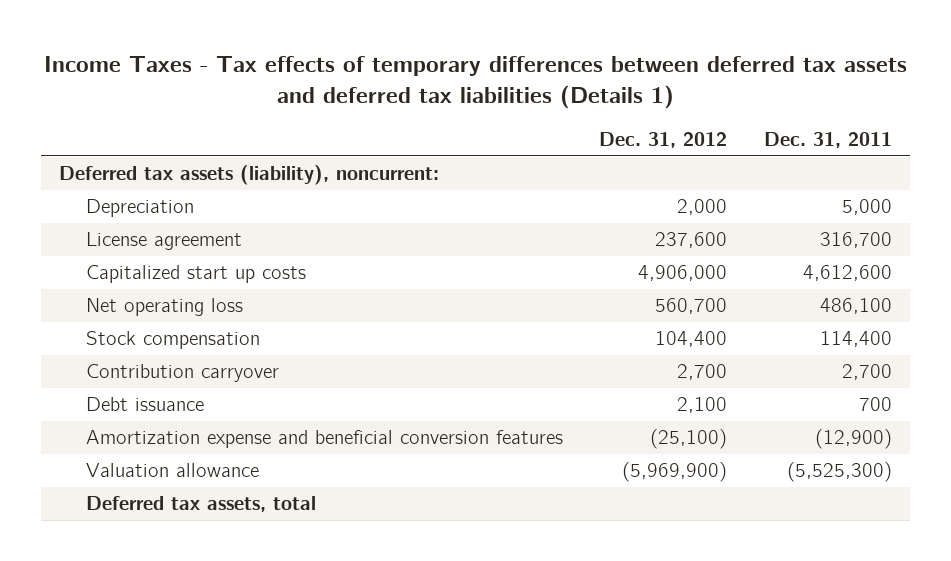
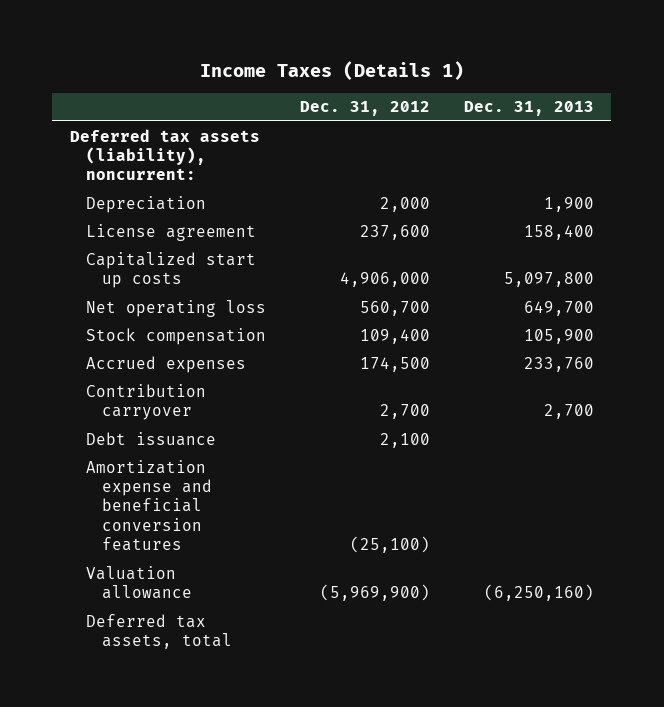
[43,55,907,109] Income Taxes - Tax effects of temporary differences between deferred tax assets and deferred tax liabilities (Details 1) -> [199,60,464,80] Income Taxes (Details 1)
[763,132,892,149] Dec. 31, 2011 -> none
none -> [464,101,595,117] Dec. 31, 2013
[655,331,728,348] 104,400 -> [359,328,430,344] 109,400
none -> [85,355,246,373] Accrued expenses

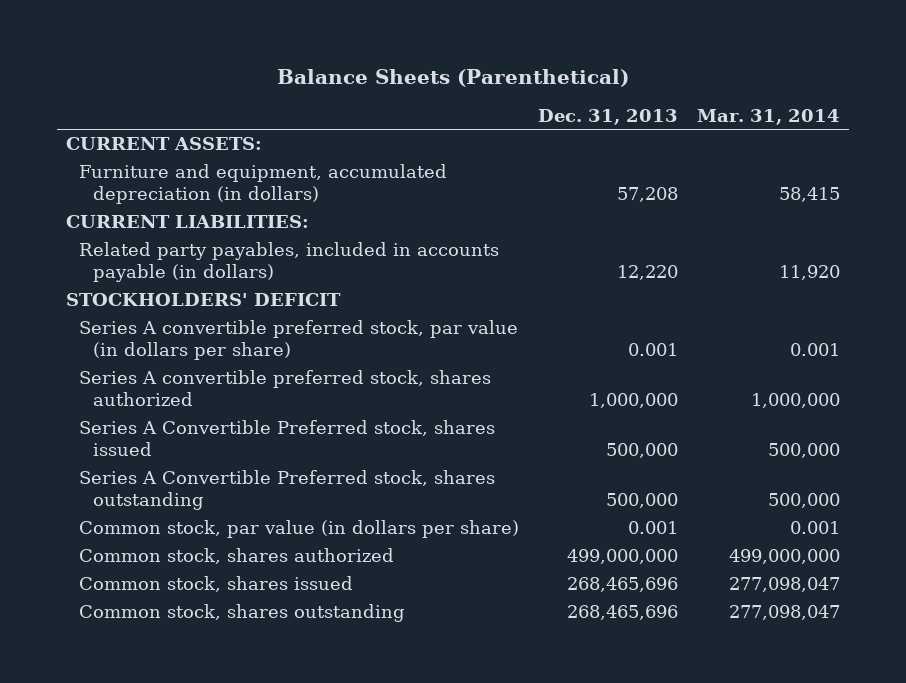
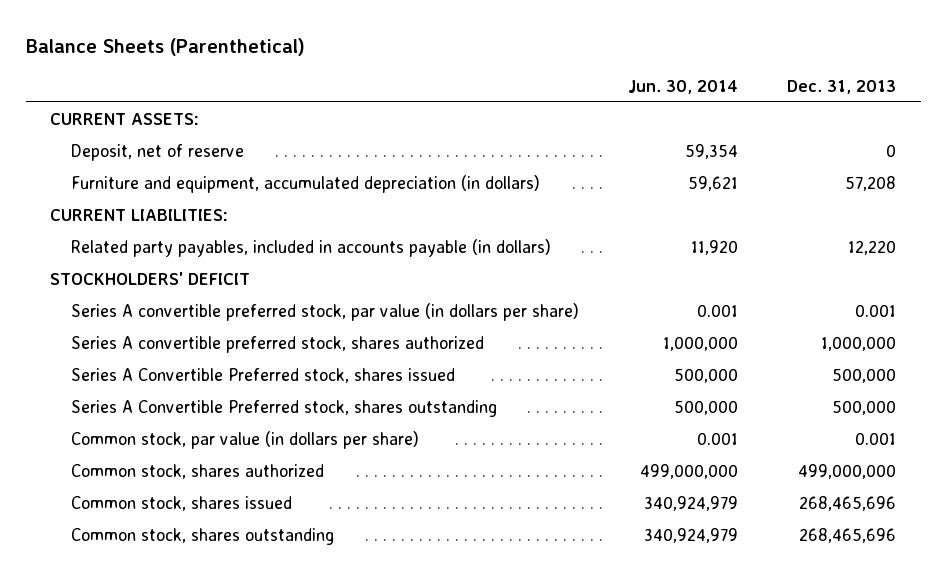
[696,108,840,125] Mar. 31, 2014 -> none
none -> [628,79,739,94] Jun. 30, 2014
none -> [70,143,244,161] Deposit, net of reserve

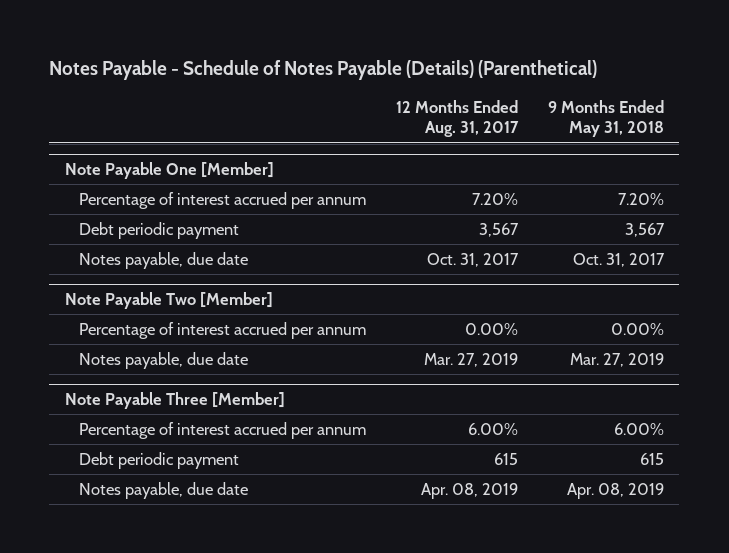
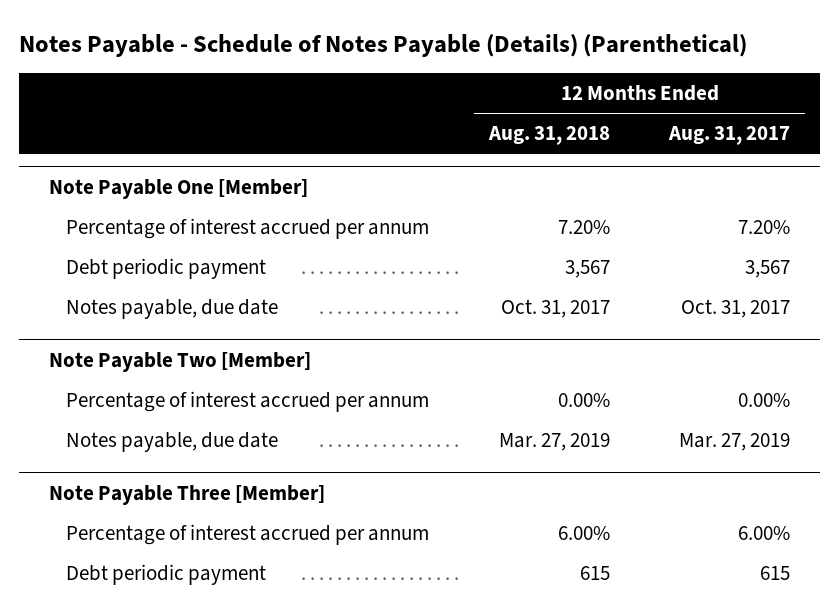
[548,99,665,138] 9 Months Ended May 31, 2018 -> none
none -> [487,126,610,146] Aug. 31, 2018
[78,481,248,499] Notes payable, due date -> none

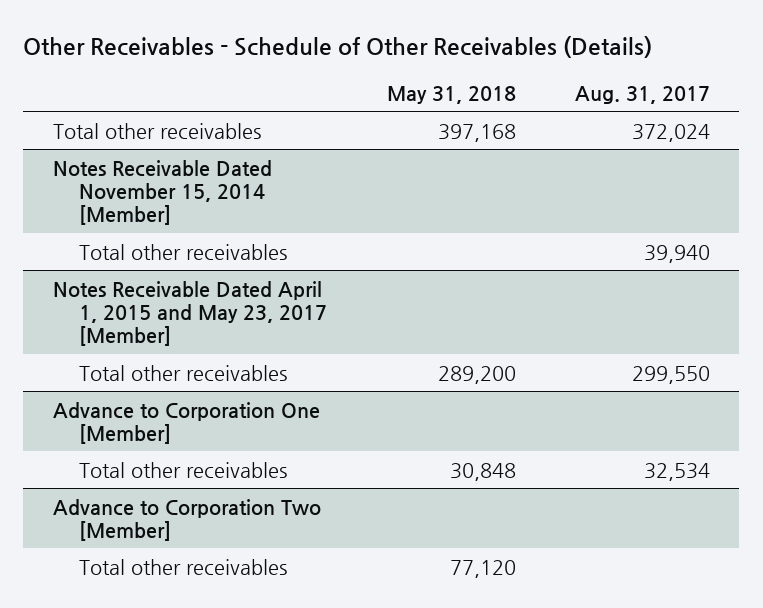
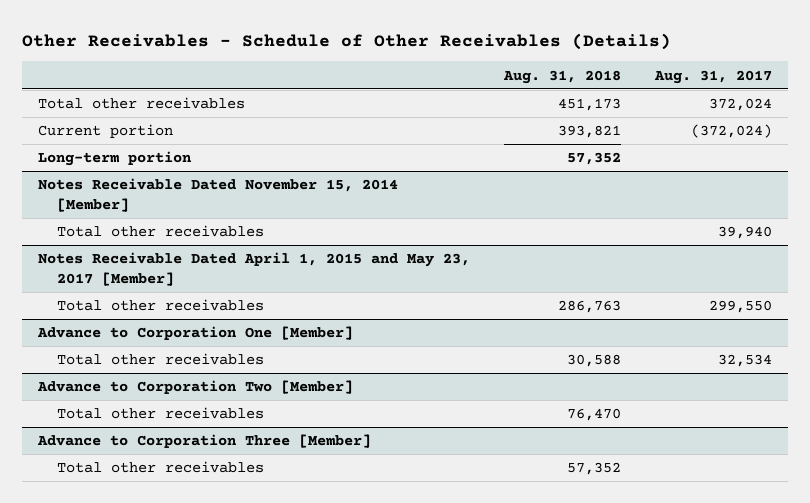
[386,85,516,104] May 31, 2018 -> none
none -> [503,69,622,84] Aug. 31, 2018
none -> [38,124,174,139] Current portion
none -> [38,151,193,167] Long-term portion
none -> [37,434,372,449] Advance to Corporation Three [Member]
none -> [56,461,264,474] Total other receivables

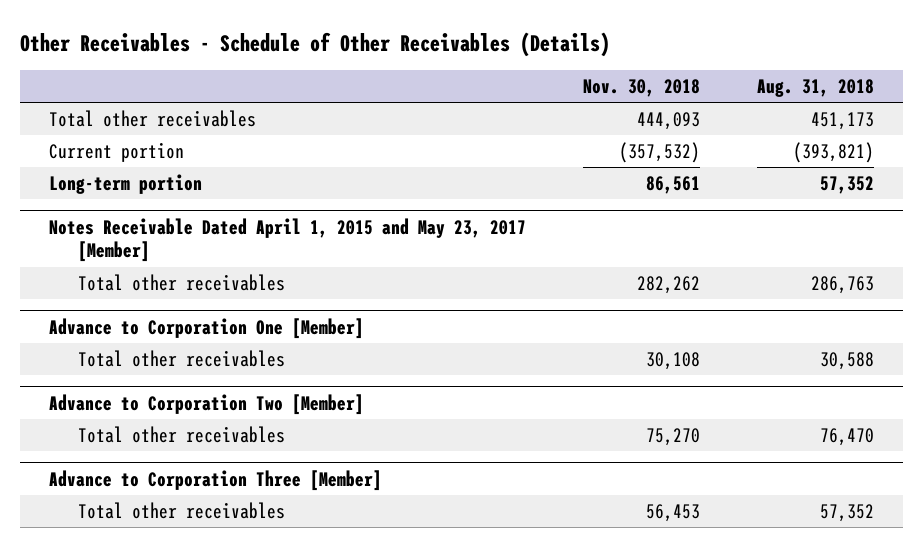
[653,69,772,84] Aug. 31, 2017 -> none
none -> [582,79,700,98] Nov. 30, 2018
[558,125,622,139] 393,821 -> [793,141,875,163] (393,821)
[38,178,399,213] Notes Receivable Dated November 15, 2014 [Member] -> none
[56,225,264,238] Total other receivables -> none

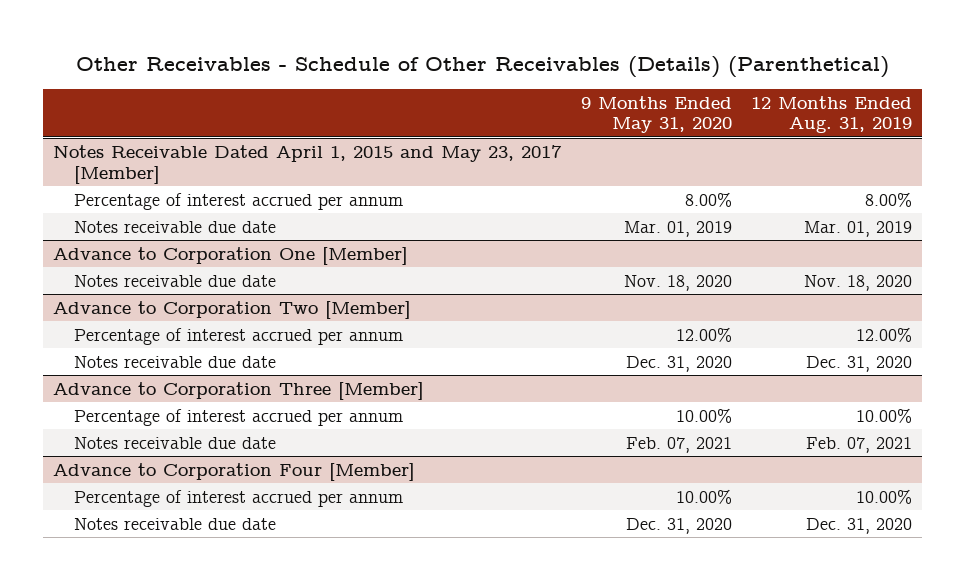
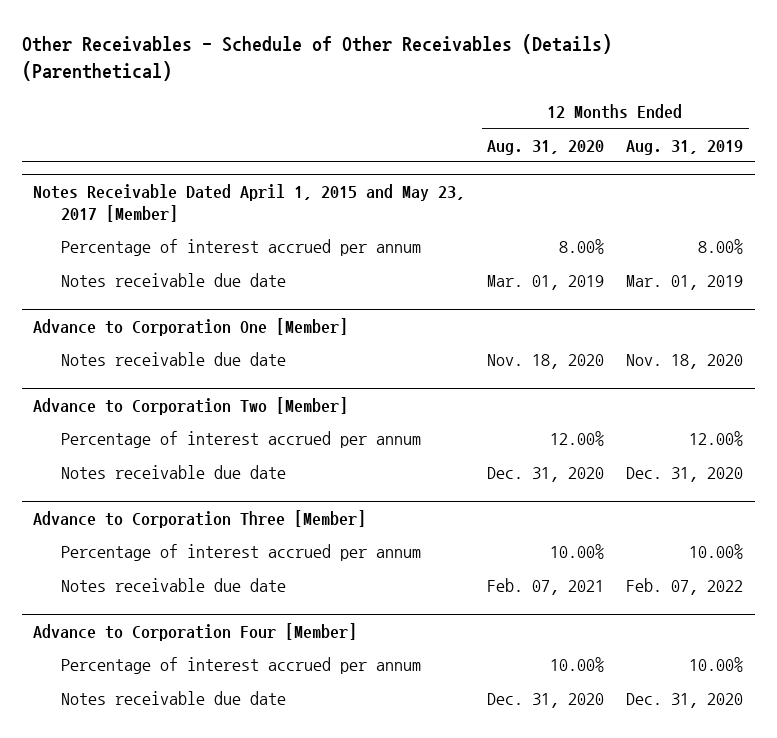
[580,95,732,134] 9 Months Ended May 31, 2020 -> none
none -> [487,139,605,155] Aug. 31, 2020
[806,436,913,453] Feb. 07, 2021 -> [626,578,744,596] Feb. 07, 2022

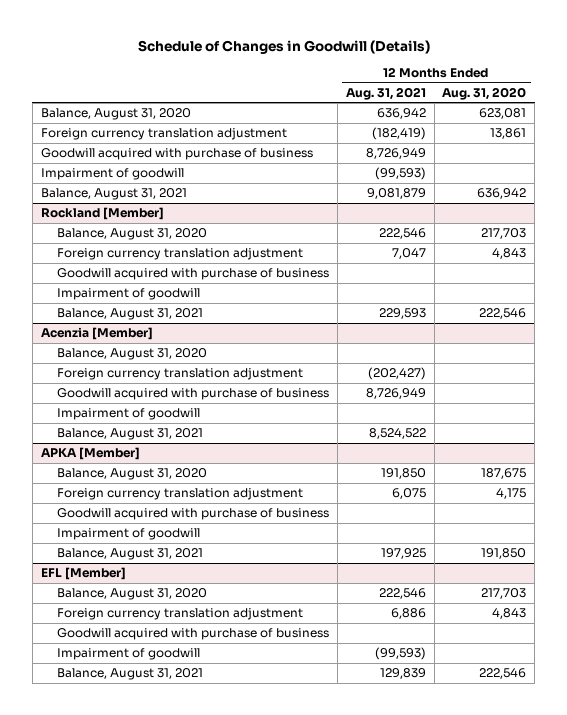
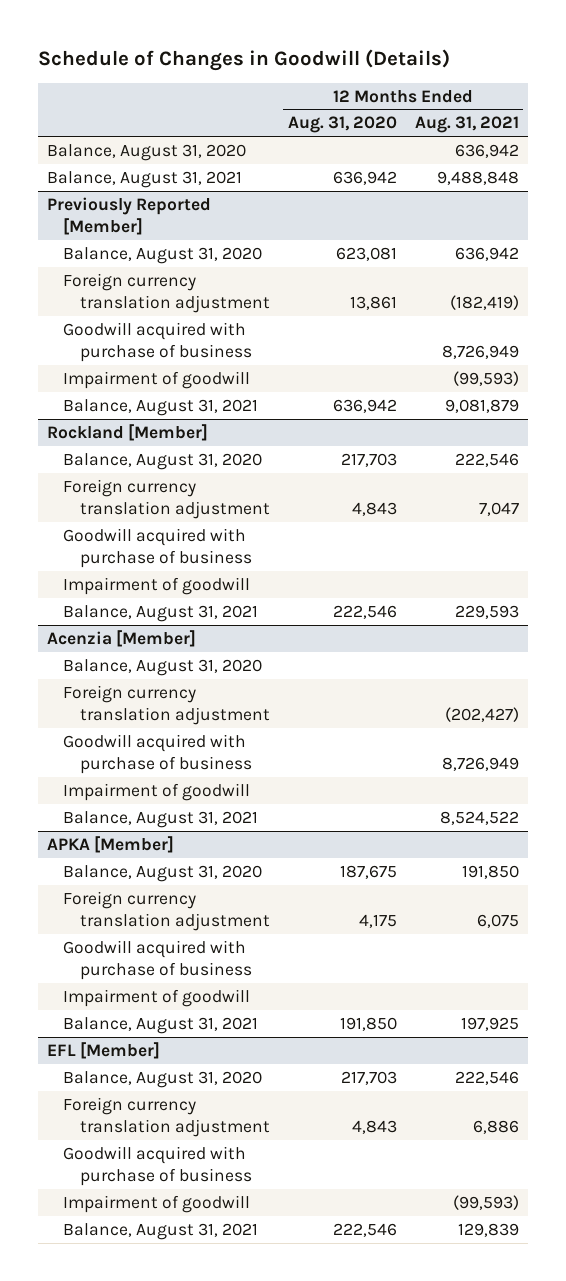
none -> [46,143,246,161] Balance, August 31, 2020
none -> [46,170,242,188] Balance, August 31, 2021
none -> [46,196,211,236] Previously Reported [Member]

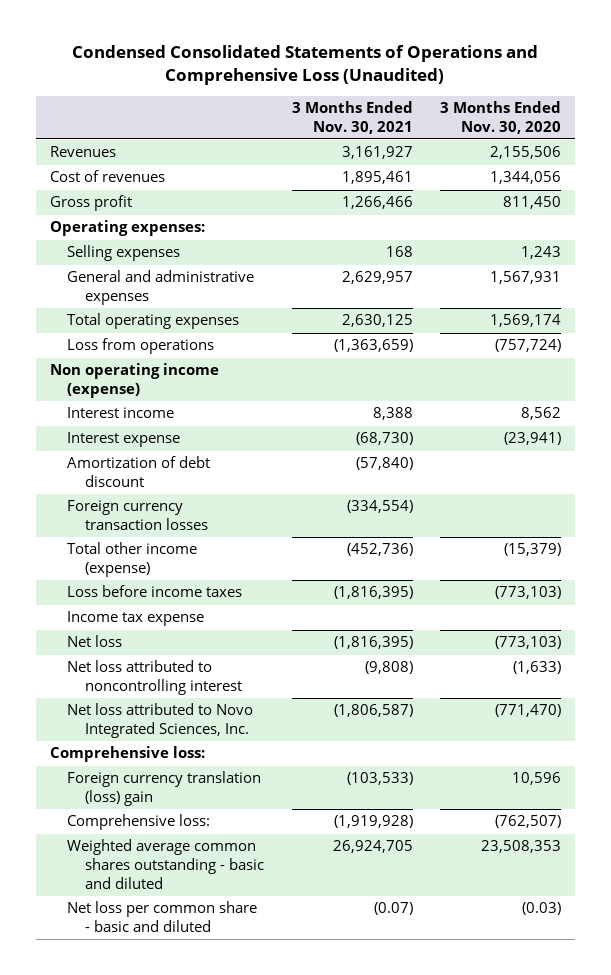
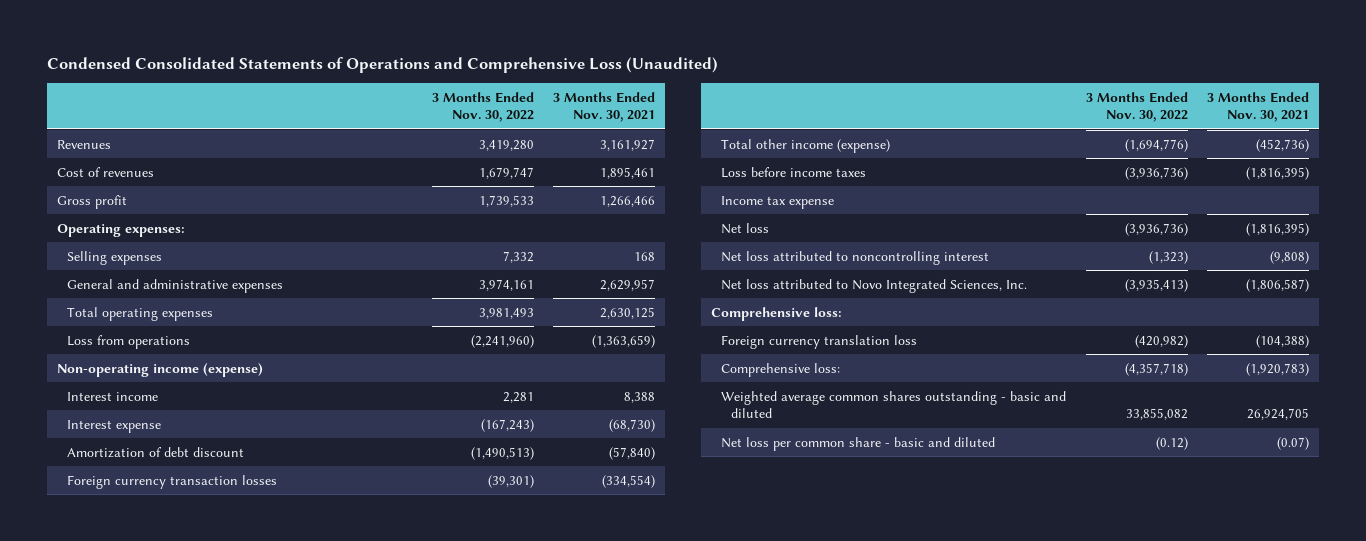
[440,101,562,134] 3 Months Ended Nov. 30, 2020 -> none
none -> [431,91,534,123] 3 Months Ended Nov. 30, 2022
[49,363,219,399] Non operating income (expense) -> [56,362,263,377] Non-operating income (expense)
[67,771,262,807] Foreign currency translation (loss) gain -> [721,334,918,349] Foreign currency translation loss
[346,772,413,786] (103,533) -> [1256,334,1310,348] (104,388)
[333,815,413,829] (1,919,928) -> [1246,362,1310,376] (1,920,783)

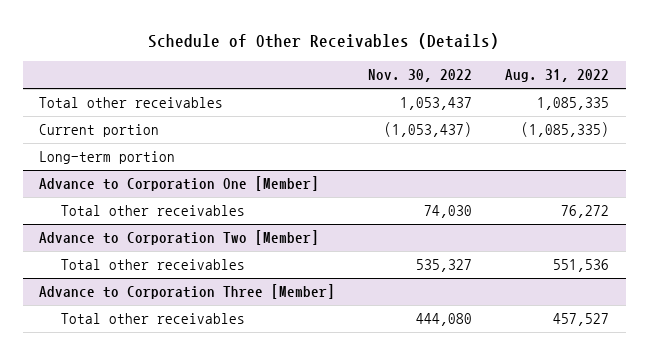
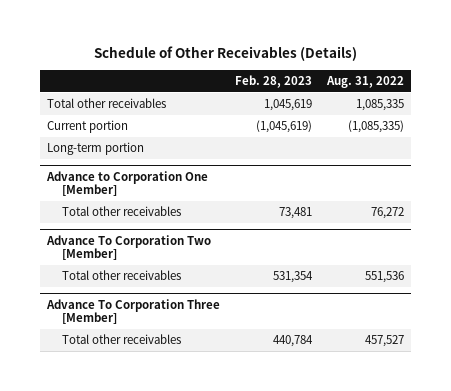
[368,69,473,83] Nov. 30, 2022 -> none
none -> [235,75,313,89] Feb. 28, 2023
[39,230,320,246] Advance to Corporation Two [Member] -> [46,234,212,261] Advance To Corporation Two [Member]
[39,284,336,300] Advance to Corporation Three [Member] -> [46,298,221,325] Advance To Corporation Three [Member]

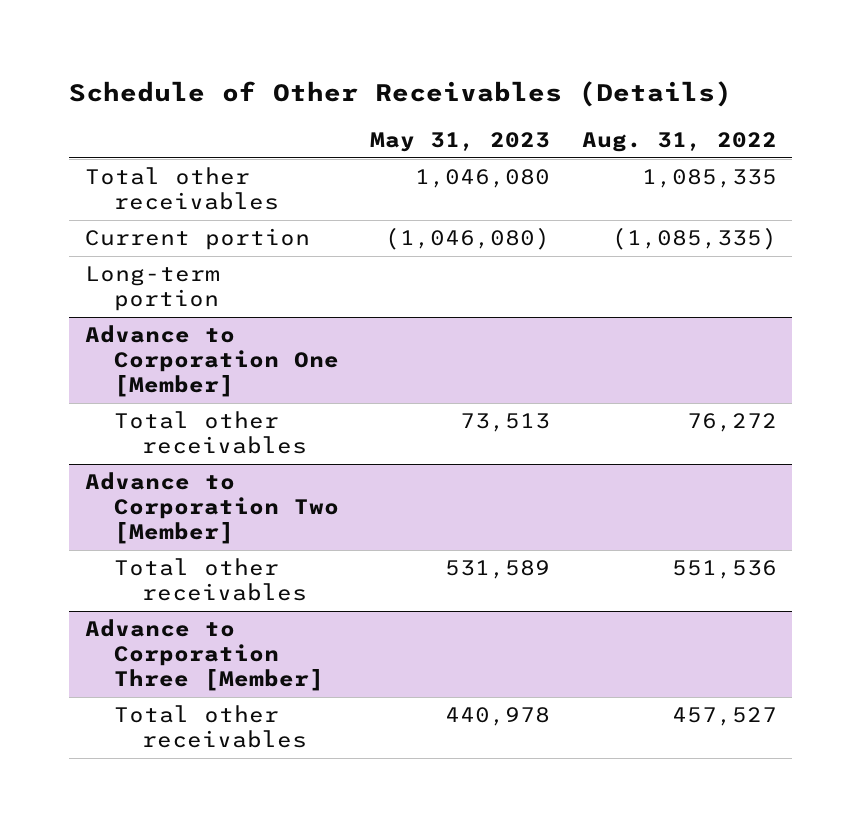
[235,75,313,89] Feb. 28, 2023 -> none
none -> [370,132,551,153] May 31, 2023
[46,234,212,261] Advance To Corporation Two [Member] -> [84,472,339,545] Advance to Corporation Two [Member]
[46,298,221,325] Advance To Corporation Three [Member] -> [84,619,324,692] Advance to Corporation Three [Member]

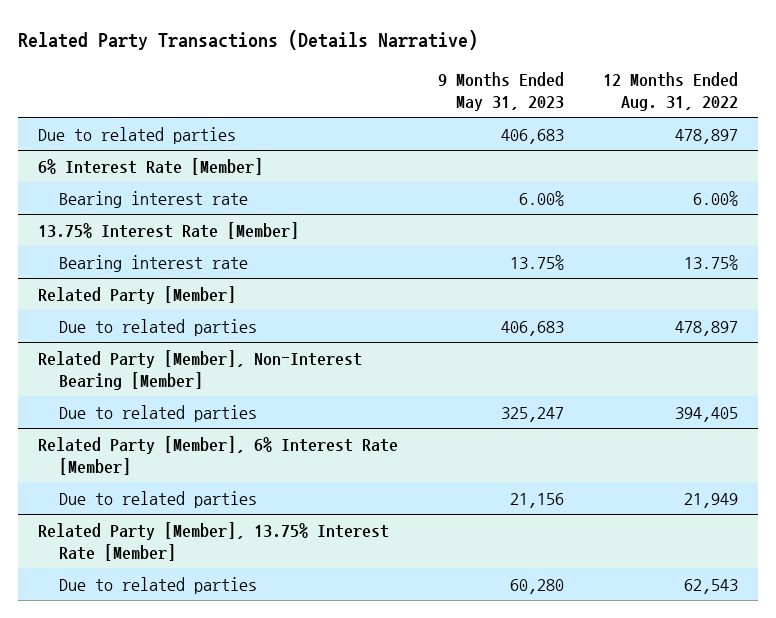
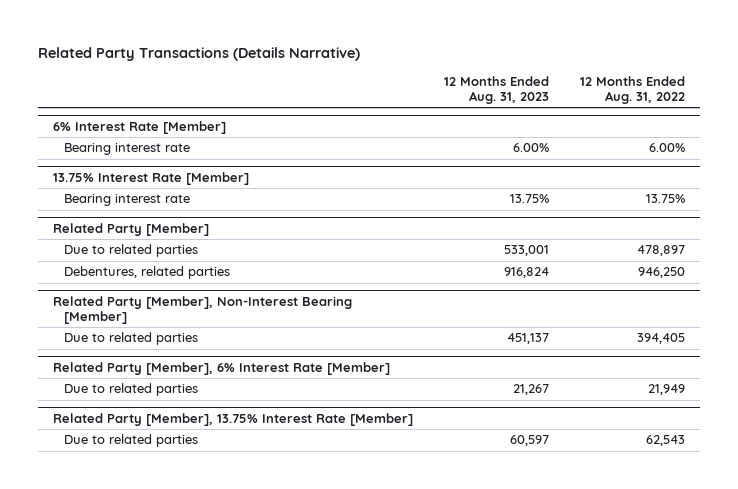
[437,71,564,111] 9 Months Ended May 31, 2023 -> none
none -> [444,76,550,104] 12 Months Ended Aug. 31, 2023
[38,126,237,144] Due to related parties -> none
none -> [63,266,230,280] Debentures, related parties

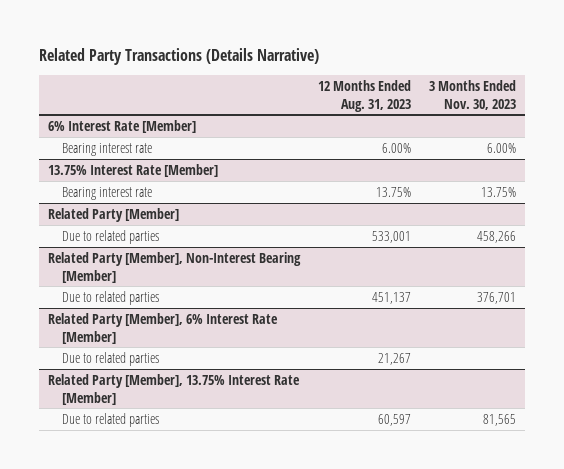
[579,76,685,104] 12 Months Ended Aug. 31, 2022 -> none
none -> [428,79,516,110] 3 Months Ended Nov. 30, 2023
[63,266,230,280] Debentures, related parties -> none

